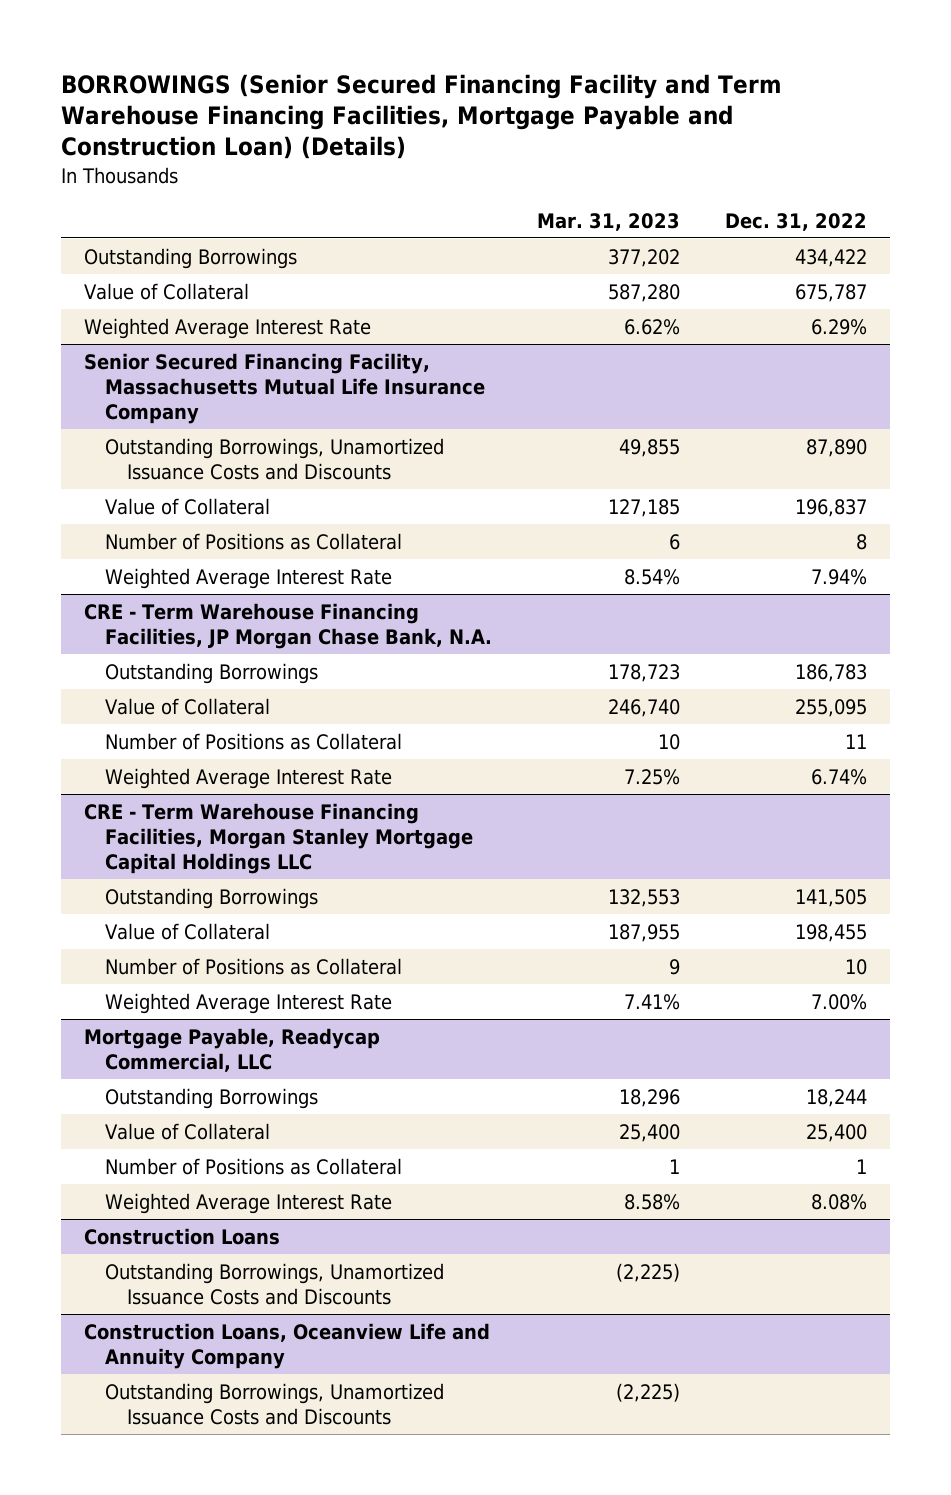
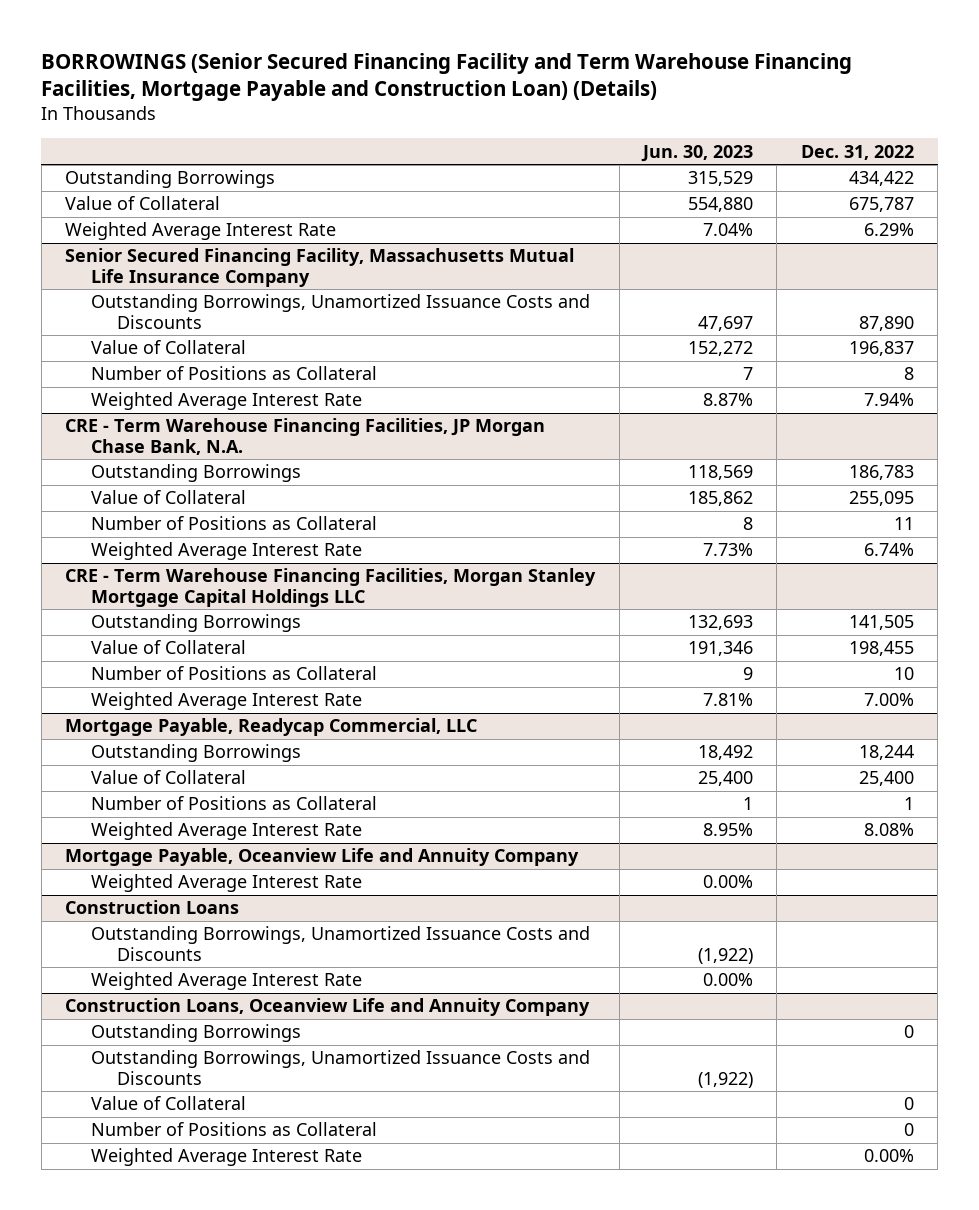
[537,212,681,231] Mar. 31, 2023 -> none
none -> [640,144,753,162] Jun. 30, 2023
none -> [65,848,580,867] Mortgage Payable, Oceanview Life and Annuity Company
none -> [91,874,363,893] Weighted Average Interest Rate
none -> [91,972,363,991] Weighted Average Interest Rate
none -> [91,1024,302,1043] Outstanding Borrowings
none -> [91,1096,247,1111] Value of Collateral
none -> [91,1122,378,1137] Number of Positions as Collateral
none -> [91,1148,363,1167] Weighted Average Interest Rate

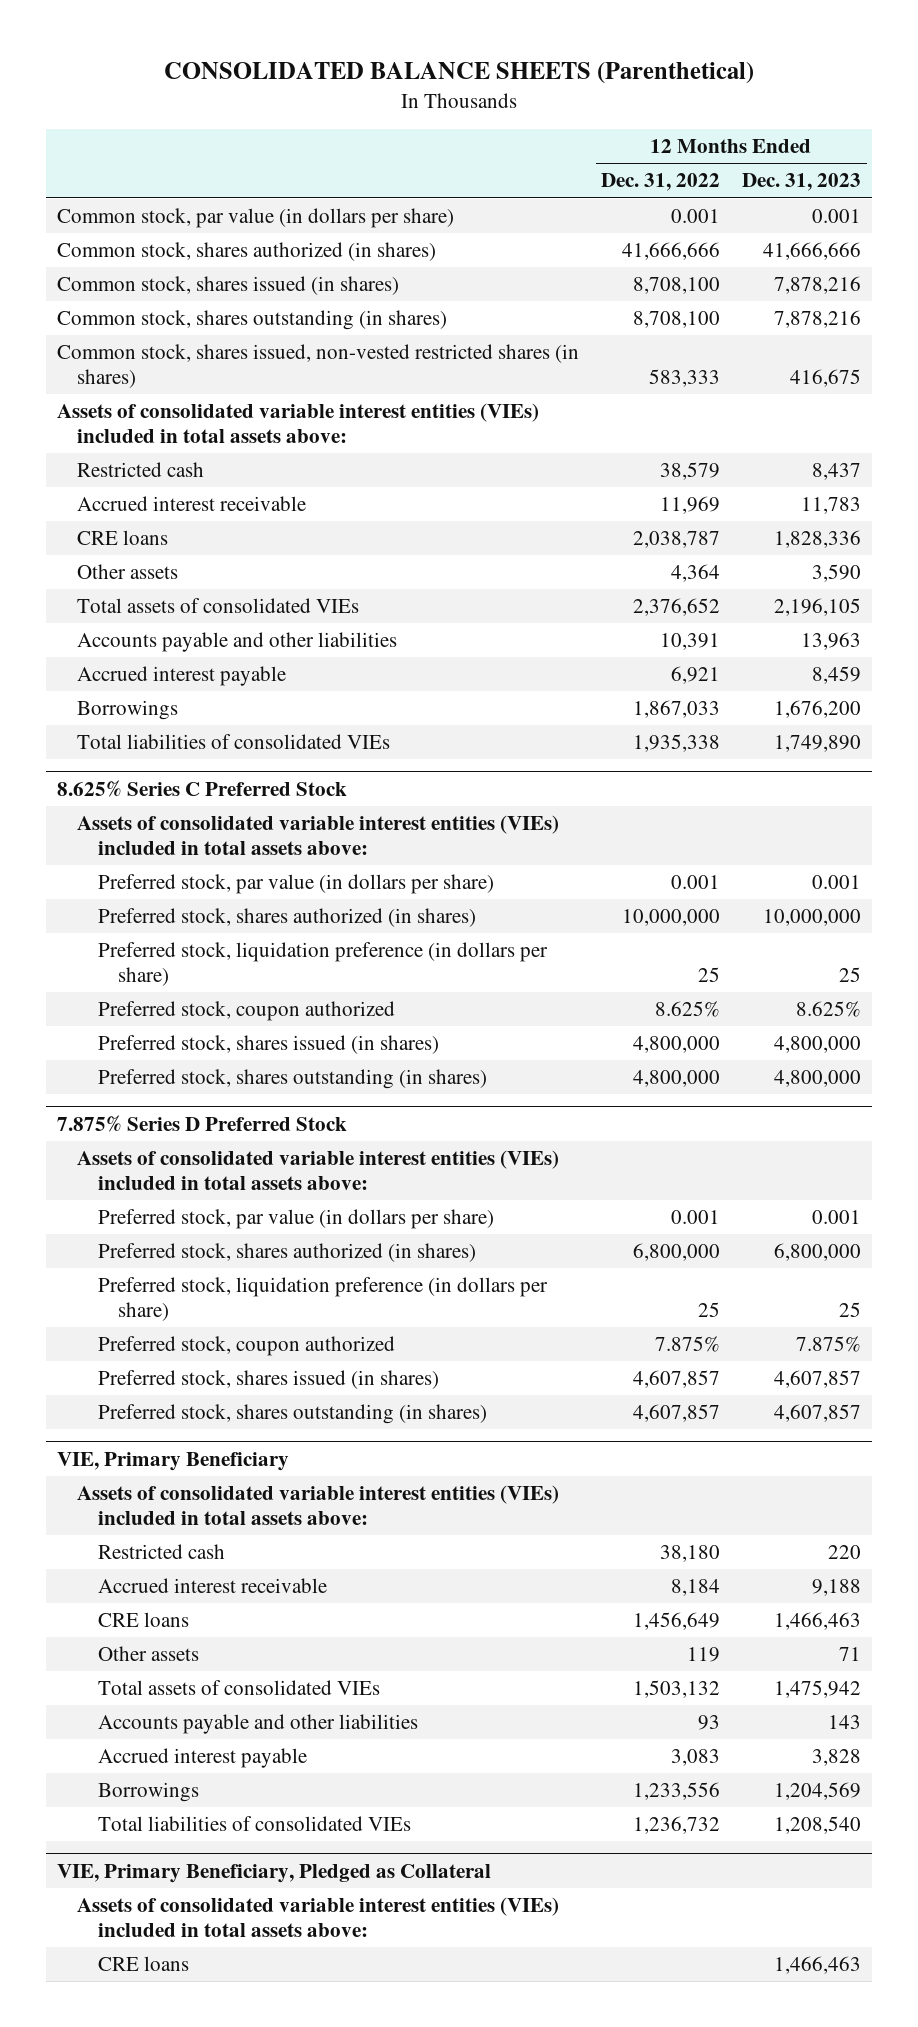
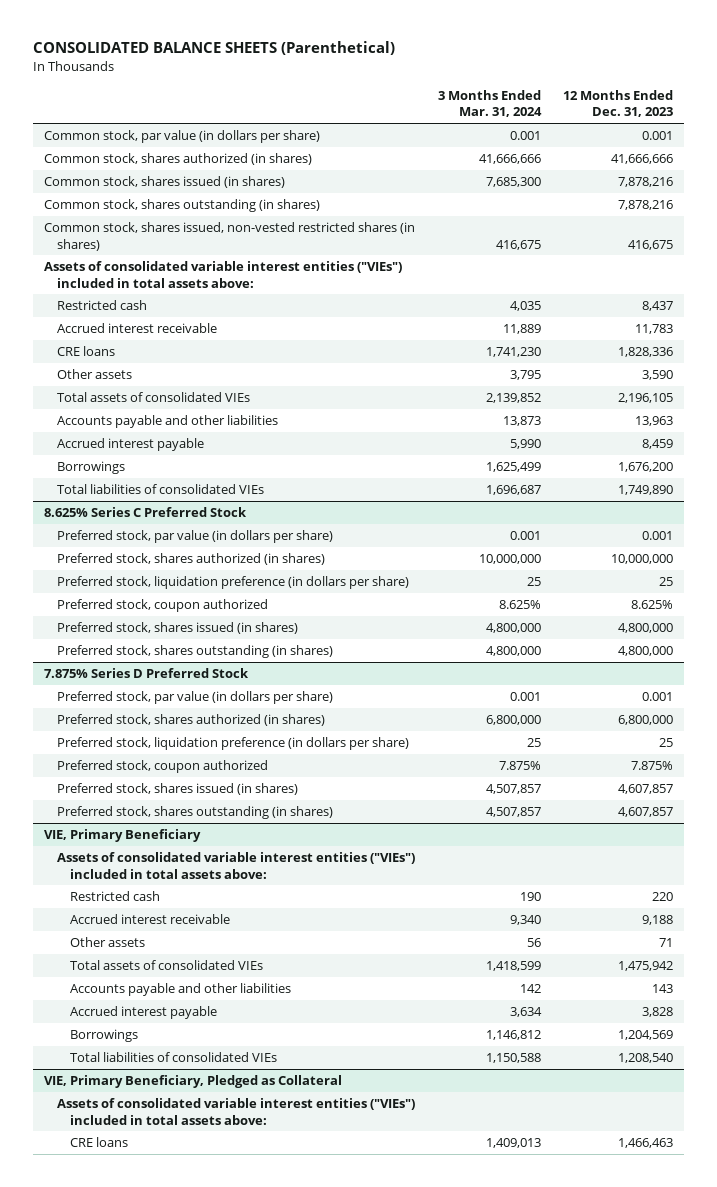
[601,173,721,192] Dec. 31, 2022 -> none
none -> [437,89,542,118] 3 Months Ended Mar. 31, 2024
[57,403,540,444] Assets of consolidated variable interest entities (VIEs) included in total assets above: -> [44,261,403,288] Assets of consolidated variable interest entities ("VIEs") included in total assets above:
[77,815,560,856] Assets of consolidated variable interest entities (VIEs) included in total assets above: -> none
[77,1150,560,1191] Assets of consolidated variable interest entities (VIEs) included in total assets above: -> none
[77,1485,560,1526] Assets of consolidated variable interest entities (VIEs) included in total assets above: -> [57,852,416,879] Assets of consolidated variable interest entities ("VIEs") included in total assets above:
[97,1612,189,1628] CRE loans -> none
[77,1897,560,1938] Assets of consolidated variable interest entities (VIEs) included in total assets above: -> [57,1098,416,1125] Assets of consolidated variable interest entities ("VIEs") included in total assets above:

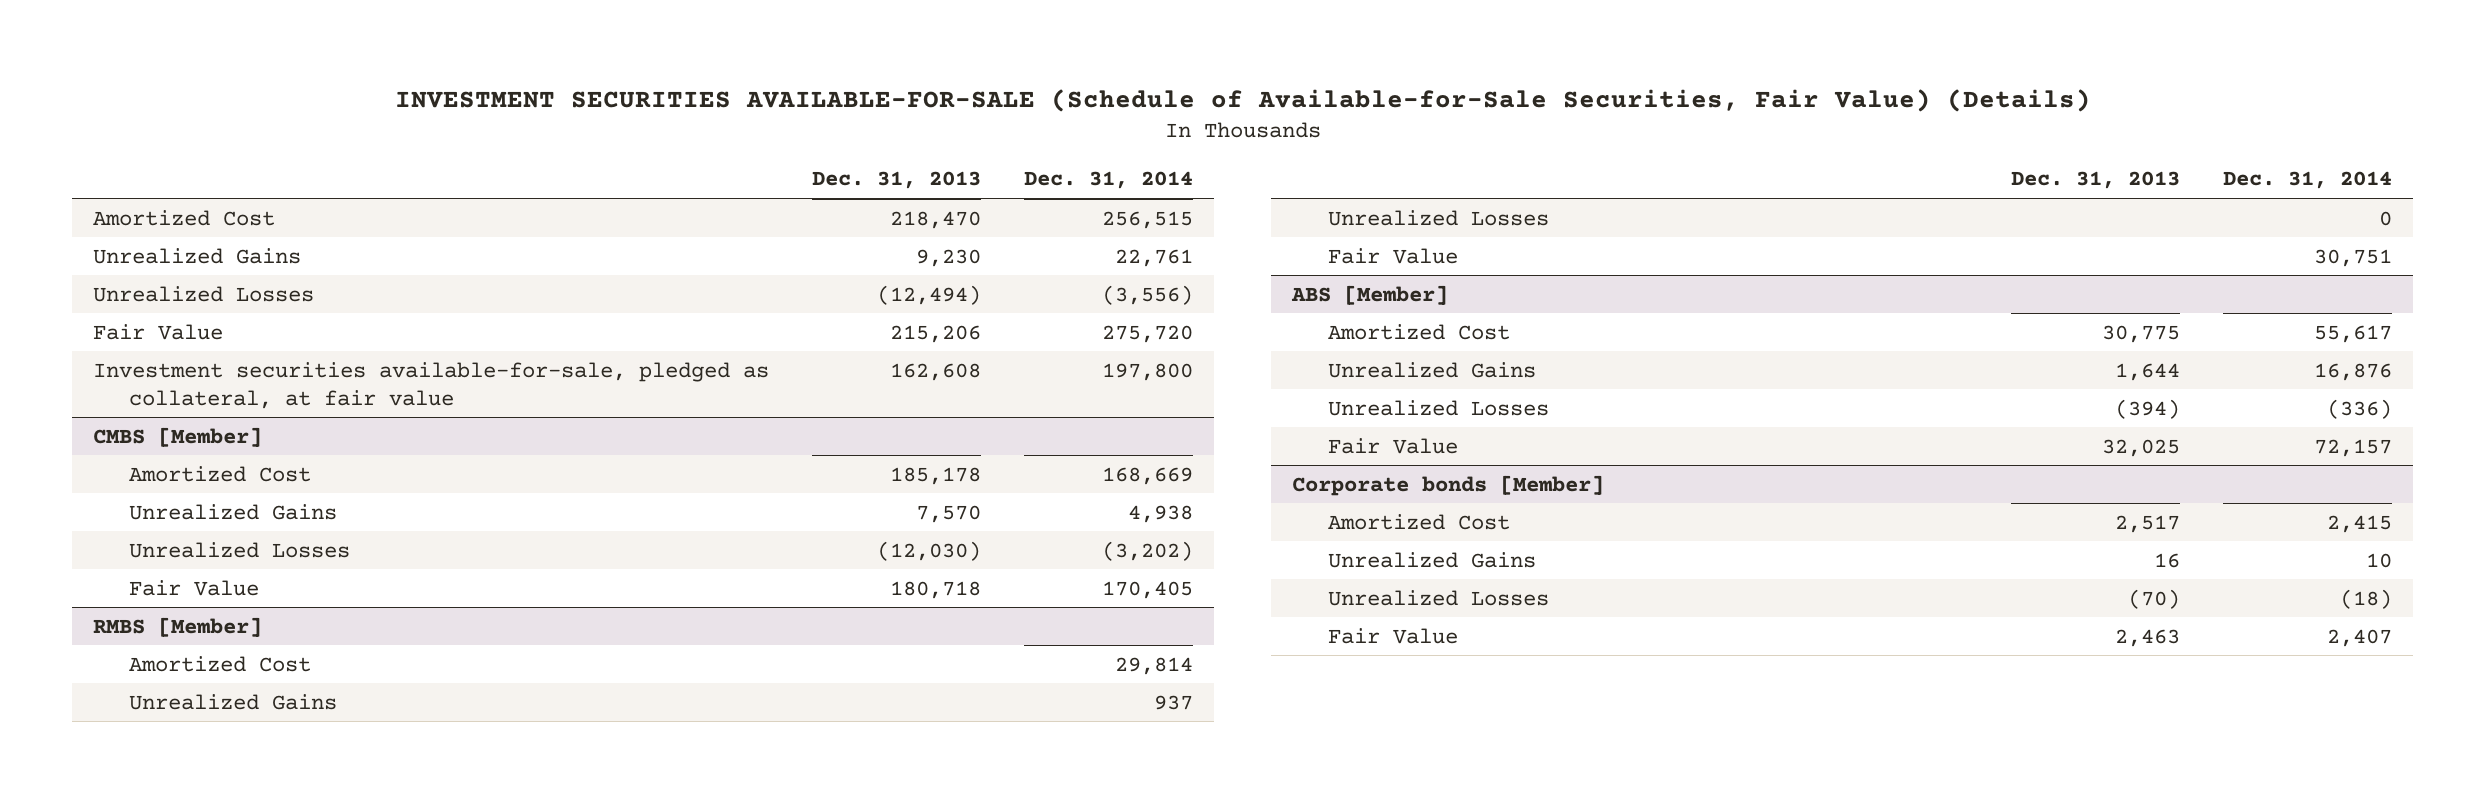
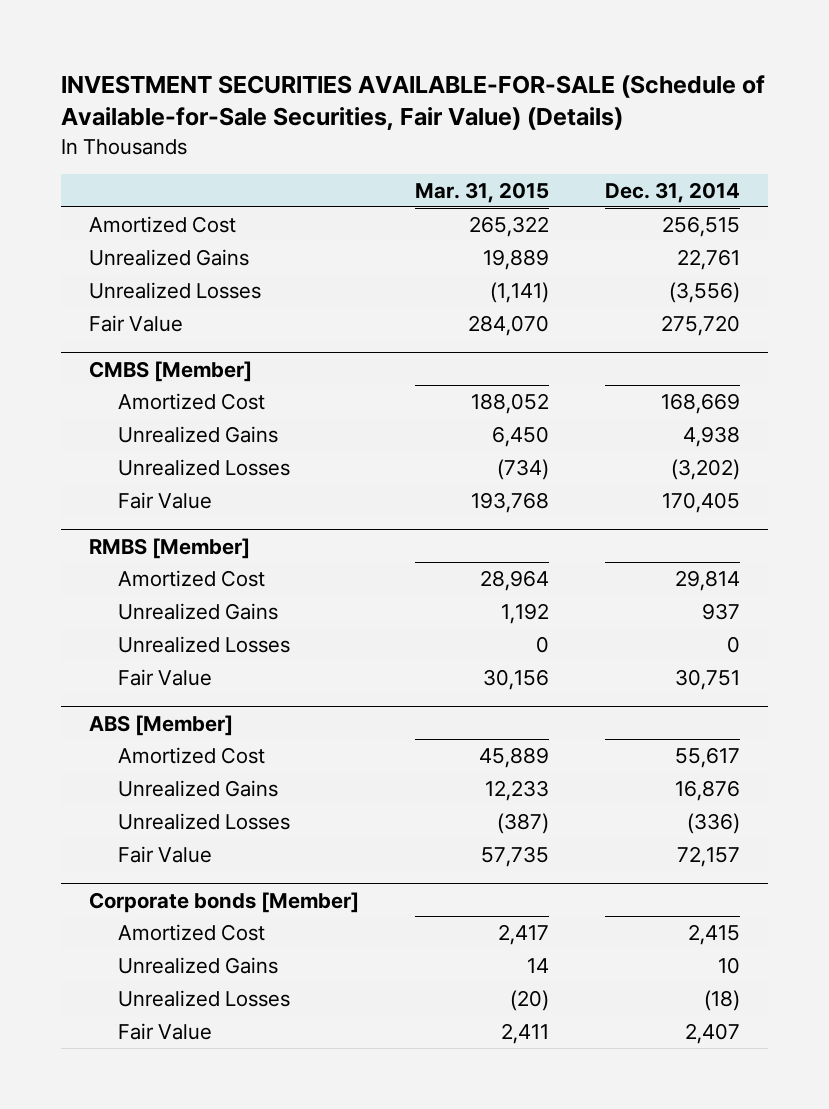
[812,171,982,190] Dec. 31, 2013 -> none
none -> [414,182,549,204] Mar. 31, 2015
[93,361,770,409] Investment securities available-for-sale, pledged as collateral, at fair value -> none

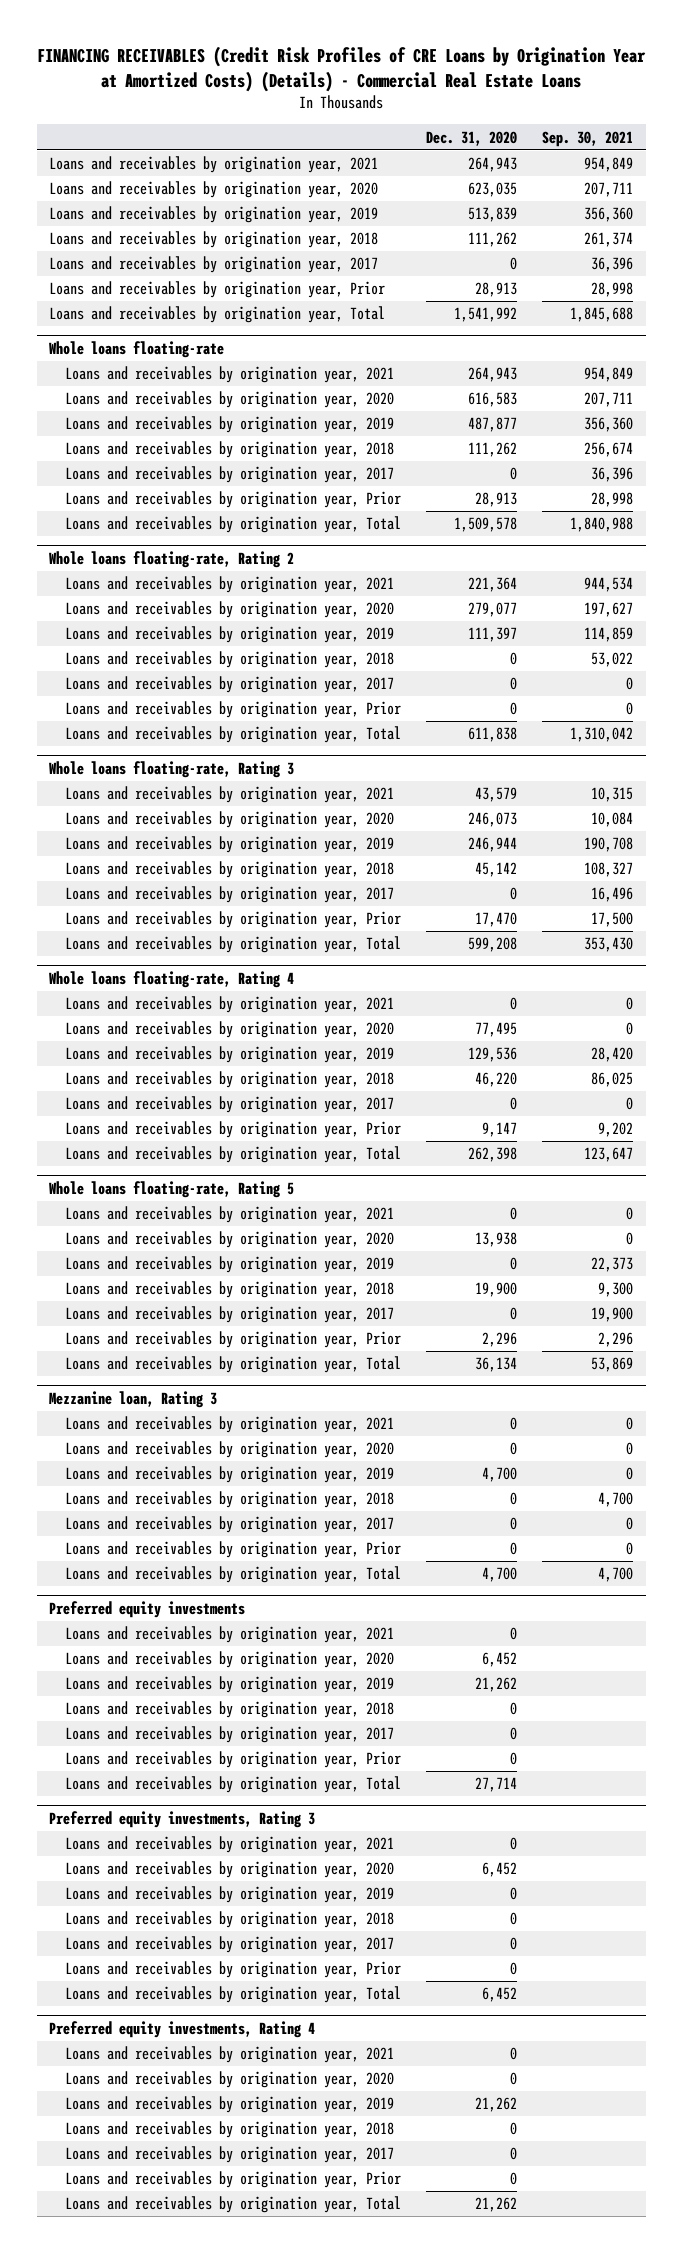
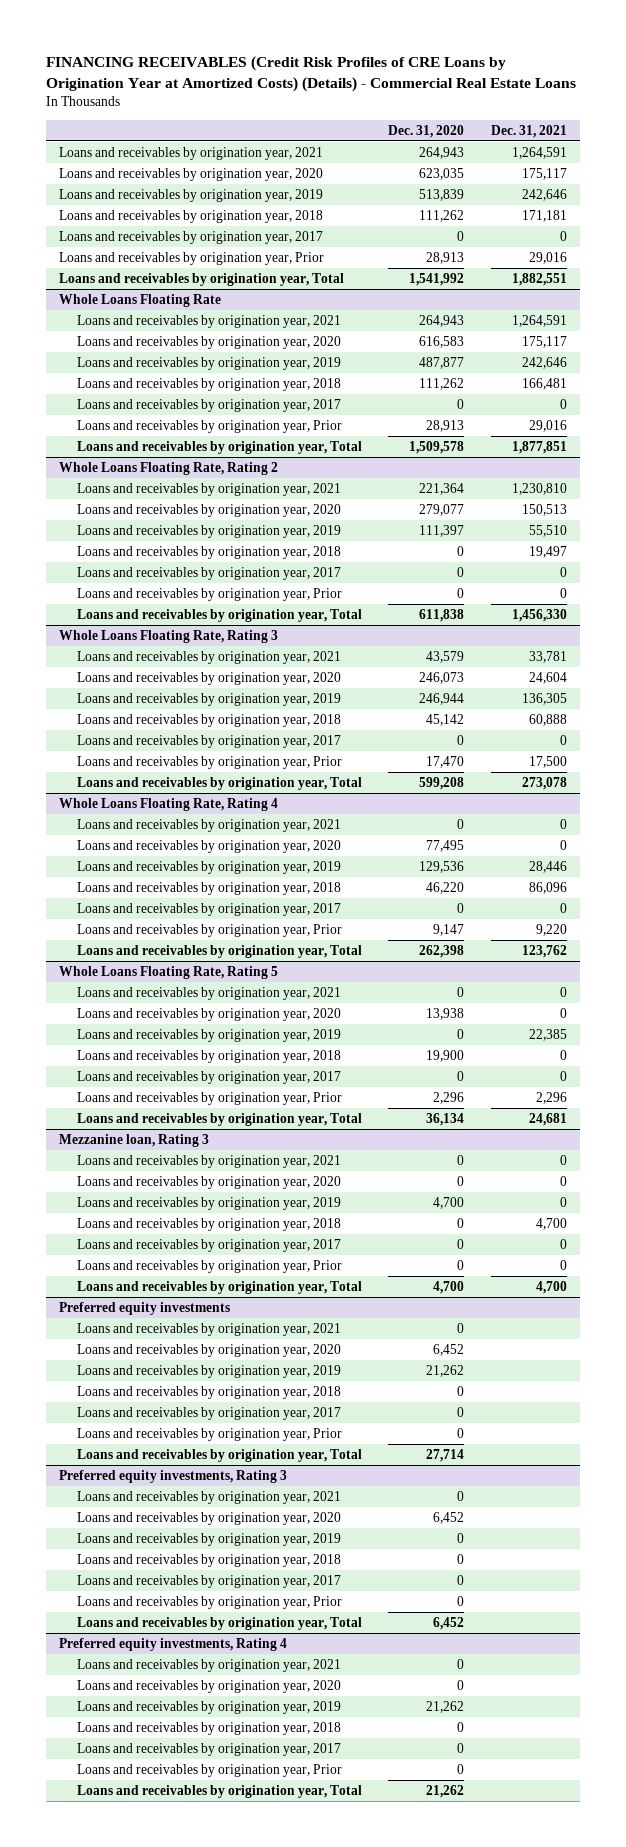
[542,130,634,147] Sep. 30, 2021 -> none
none -> [490,124,567,138] Dec. 31, 2021
[49,340,225,358] Whole loans floating-rate -> [59,294,222,308] Whole Loans Floating Rate
[49,550,295,568] Whole loans floating-rate, Rating 2 -> [59,462,279,476] Whole Loans Floating Rate, Rating 2
[49,760,295,778] Whole loans floating-rate, Rating 3 -> [59,630,279,644] Whole Loans Floating Rate, Rating 3
[49,970,295,988] Whole loans floating-rate, Rating 4 -> [59,798,279,812] Whole Loans Floating Rate, Rating 4
[49,1180,295,1198] Whole loans floating-rate, Rating 5 -> [59,966,279,980] Whole Loans Floating Rate, Rating 5

